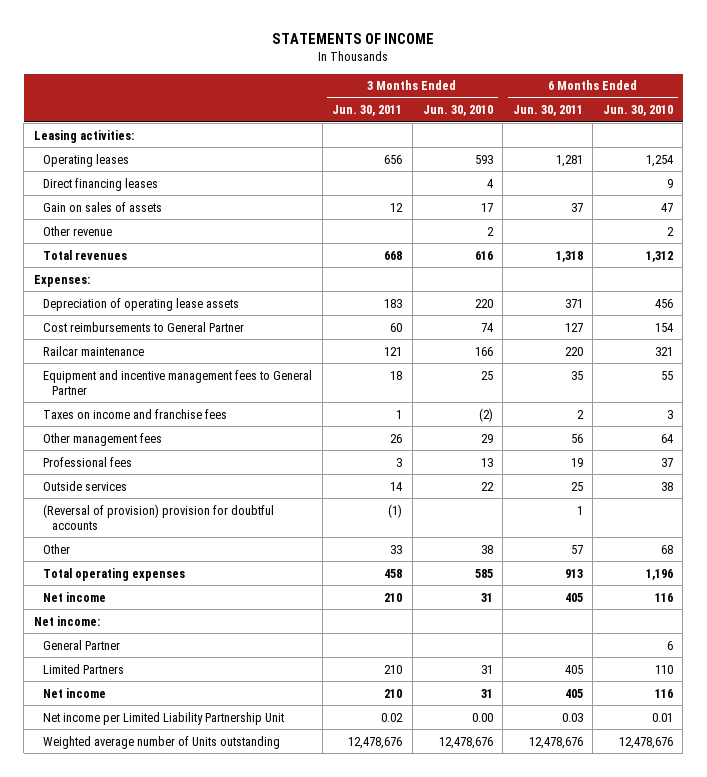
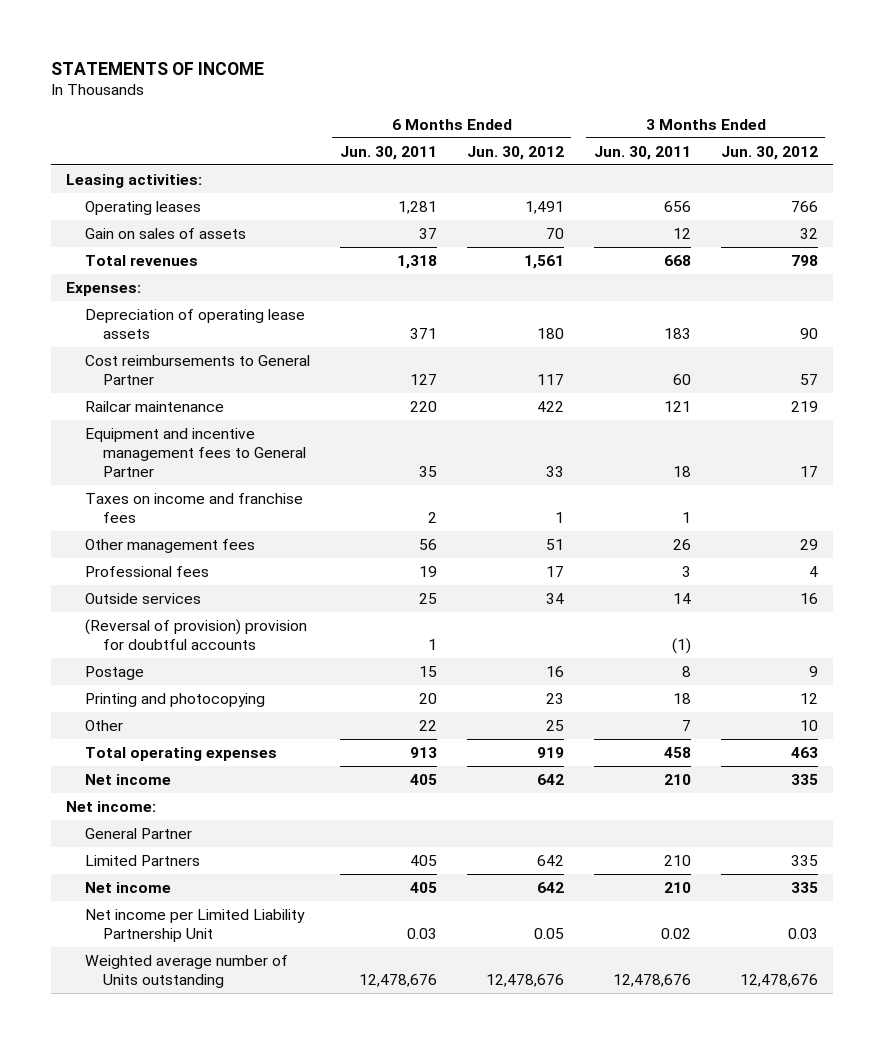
[422,105,493,117] Jun. 30, 2010 -> none
[602,105,673,117] Jun. 30, 2010 -> none
none -> [466,145,564,160] Jun. 30, 2012
none -> [720,145,818,160] Jun. 30, 2012
[43,177,159,191] Direct financing leases -> none
[43,225,113,236] Other revenue -> none
none -> [84,665,144,680] Postage
none -> [84,692,265,707] Printing and photocopying
[390,544,403,554] 33 -> [681,719,691,731] 7
[570,544,583,554] 57 -> [418,719,437,731] 22

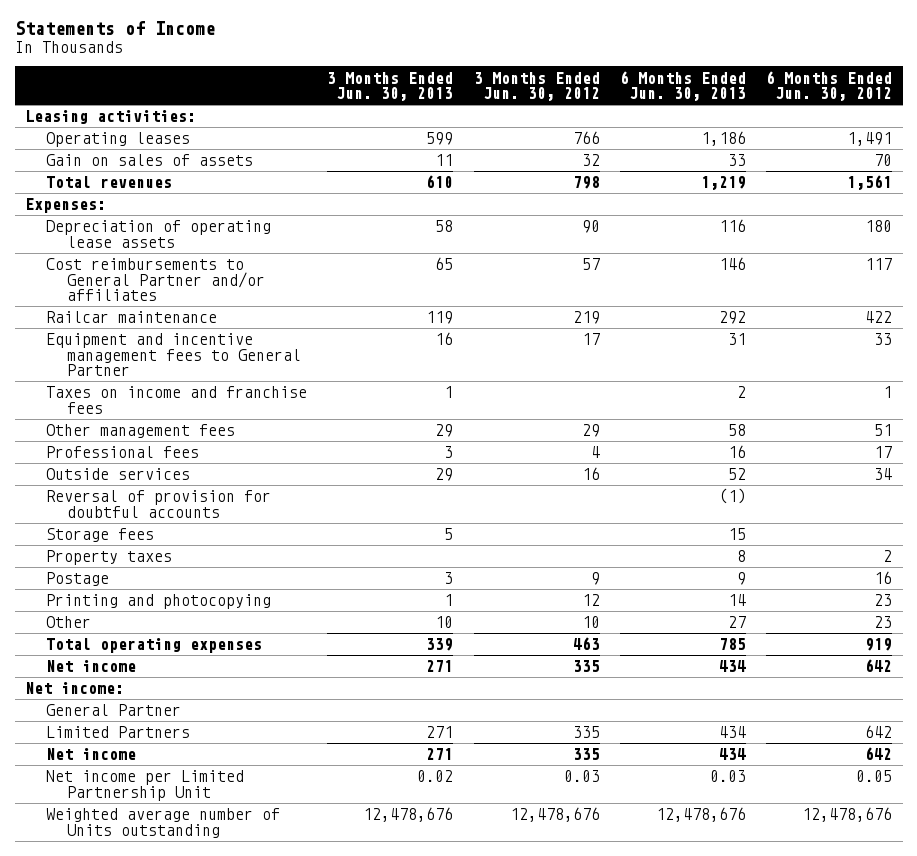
[51,61,265,75] STATEMENTS OF INCOME -> [14,21,215,36] Statements of Income
[339,145,437,160] Jun. 30, 2011 -> none
[593,145,691,160] Jun. 30, 2011 -> none
none -> [327,71,454,101] 3 Months Ended Jun. 30, 2013
none -> [619,70,746,101] 6 Months Ended Jun. 30, 2013
[84,354,310,386] Cost reimbursements to General Partner -> [45,258,265,301] Cost reimbursements to General Partner and/or affiliates
[84,618,307,651] (Reversal of provision) provision for doubtful accounts -> [45,490,271,518] Reversal of provision for doubtful accounts
none -> [45,528,154,543] Storage fees
none -> [45,550,172,566] Property taxes
[545,719,564,731] 25 -> [874,616,893,629] 23
[84,908,305,943] Net income per Limited Liability Partnership Unit -> [45,770,244,801] Net income per Limited Partnership Unit

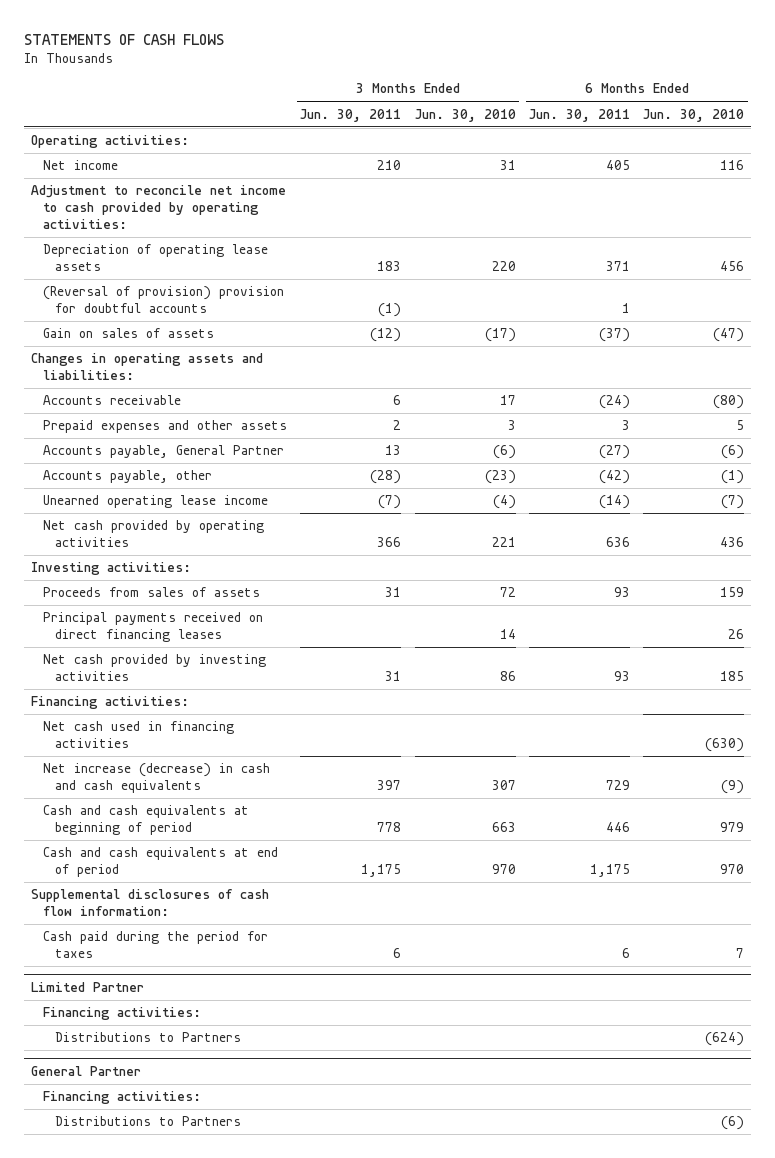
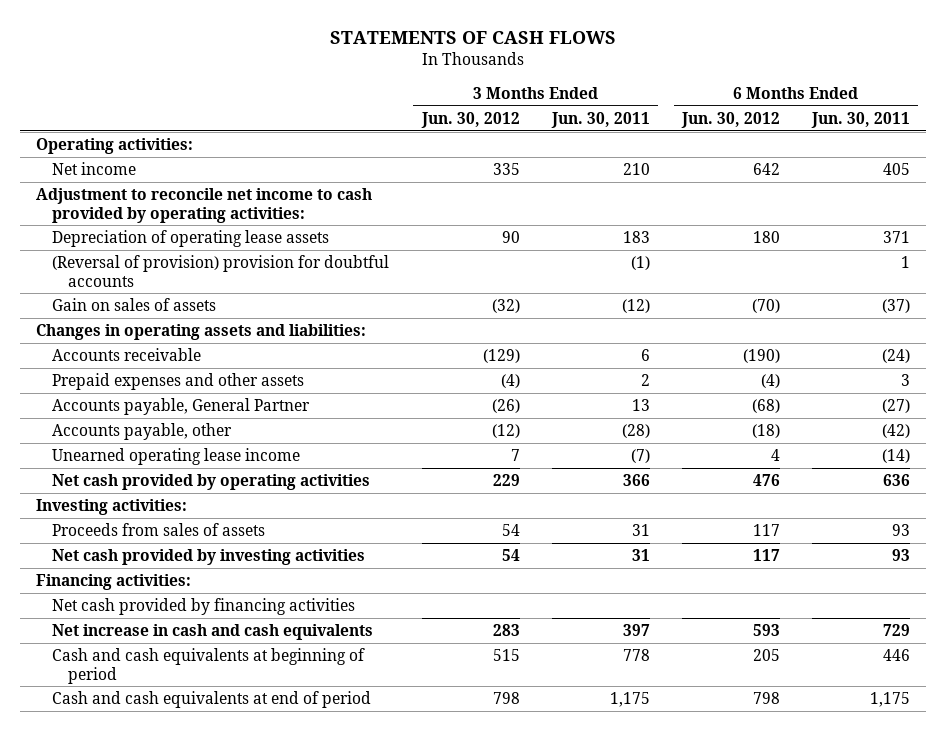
[414,108,516,122] Jun. 30, 2010 -> none
[643,108,745,122] Jun. 30, 2010 -> none
none -> [420,111,520,128] Jun. 30, 2012
none -> [681,111,781,128] Jun. 30, 2012
[42,612,263,643] Principal payments received on direct financing leases -> none
[42,721,234,749] Net cash used in financing activities -> [52,598,356,616] Net cash provided by financing activities
[42,763,270,794] Net increase (decrease) in cash and cash equivalents -> [52,624,374,641] Net increase in cash and cash equivalents
[30,889,269,917] Supplemental disclosures of cash flow information: -> none
[42,931,268,959] Cash paid during the period for taxes -> none
[30,981,144,992] Limited Partner -> none
[42,1007,201,1021] Financing activities: -> none
[54,1032,241,1043] Distributions to Partners -> none
[30,1065,141,1076] General Partner -> none
[42,1091,201,1105] Financing activities: -> none
[54,1116,241,1127] Distributions to Partners -> none

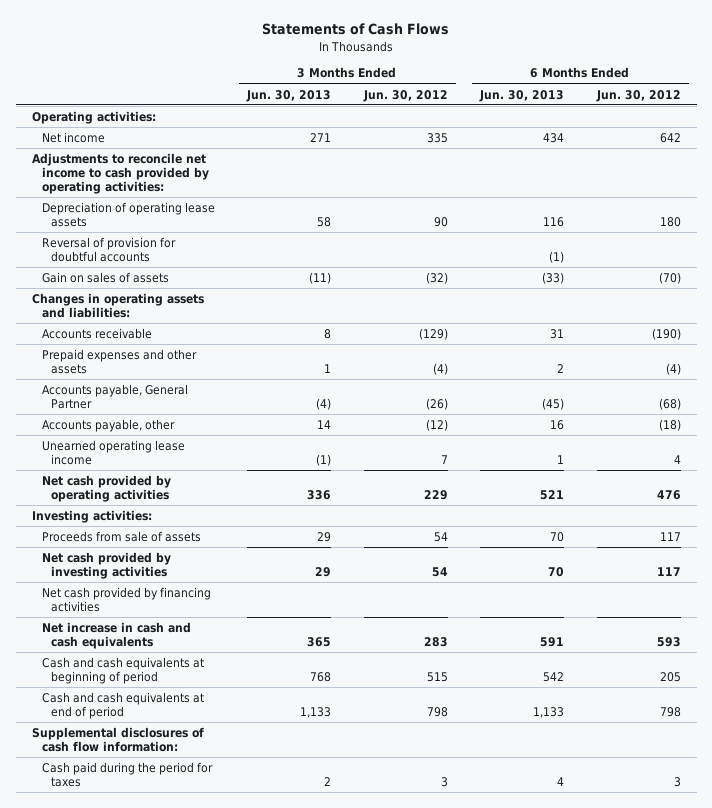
[330,31,617,45] STATEMENTS OF CASH FLOWS -> [262,23,450,36] Statements of Cash Flows
[550,111,650,128] Jun. 30, 2011 -> none
[811,111,911,128] Jun. 30, 2011 -> none
none -> [246,89,332,102] Jun. 30, 2013
none -> [479,89,565,102] Jun. 30, 2013
[36,188,373,223] Adjustment to reconcile net income to cash provided by operating activities: -> [31,152,209,195] Adjustments to reconcile net income to cash provided by operating activities:
[52,255,390,287] (Reversal of provision) provision for doubtful accounts -> [41,236,176,263] Reversal of provision for doubtful accounts
[52,523,266,537] Proceeds from sales of assets -> [41,530,201,542] Proceeds from sale of assets
[36,574,192,591] Financing activities: -> none
none -> [31,726,204,753] Supplemental disclosures of cash flow information:
none -> [41,761,213,788] Cash paid during the period for taxes

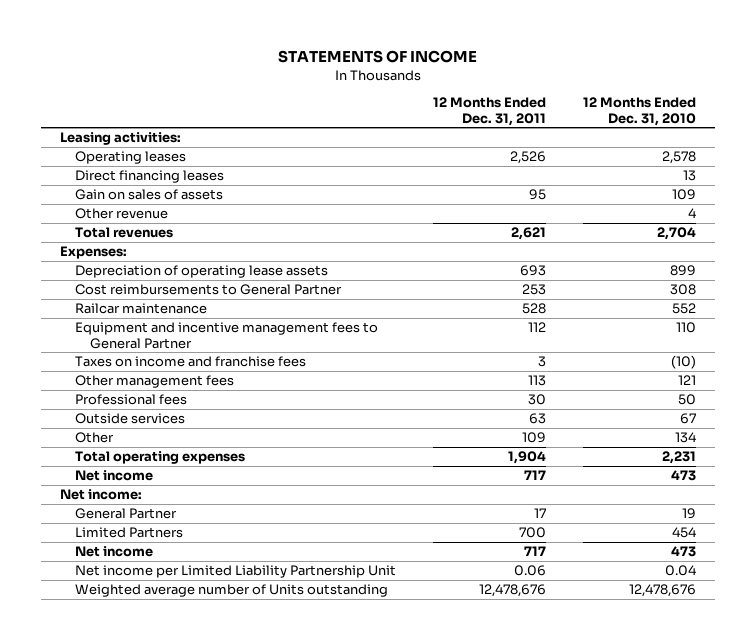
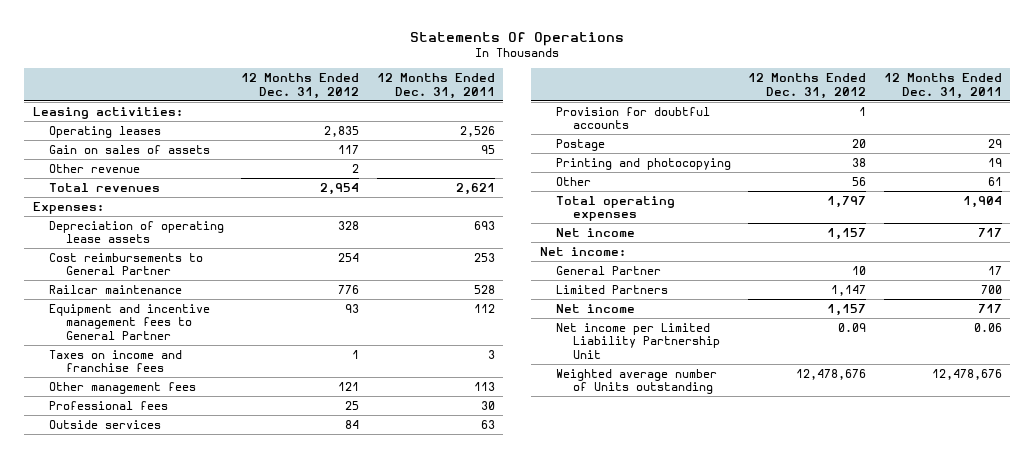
[278,49,478,63] STATEMENTS OF INCOME -> [410,31,625,46] Statements Of Operations
[583,97,697,126] 12 Months Ended Dec. 31, 2010 -> none
none -> [241,73,360,99] 12 Months Ended Dec. 31, 2012
[75,170,225,184] Direct financing leases -> none
none -> [556,106,711,130] Provision for doubtful accounts
none -> [556,138,606,151] Postage
none -> [556,157,732,170] Printing and photocopying
[522,432,547,444] 109 -> [987,176,1002,186] 61

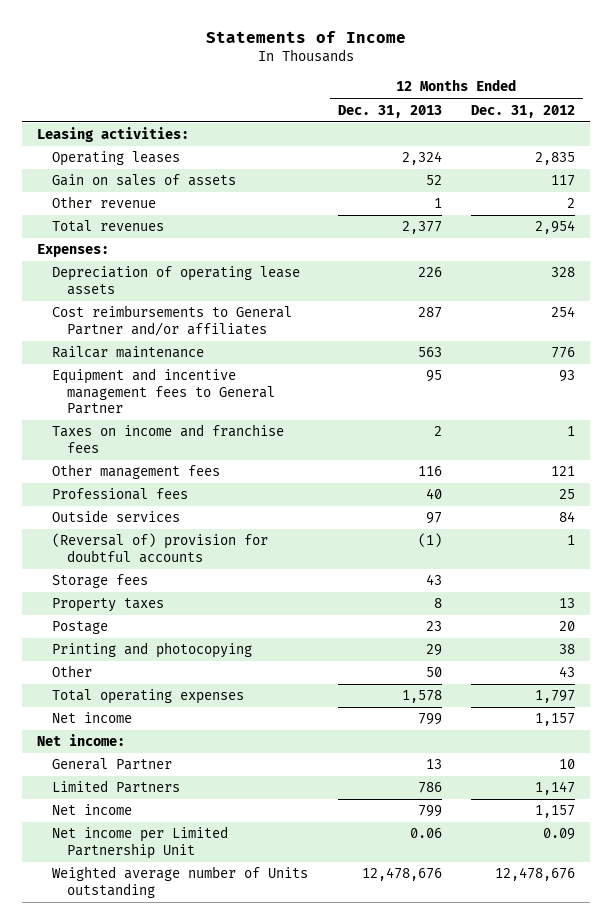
[410,31,625,46] Statements Of Operations -> [206,31,407,44] Statements of Income
[376,73,495,99] 12 Months Ended Dec. 31, 2011 -> none
none -> [337,104,442,118] Dec. 31, 2013
[49,252,204,276] Cost reimbursements to General Partner -> [51,305,292,336] Cost reimbursements to General Partner and/or affiliates
[556,106,711,130] Provision for doubtful accounts -> [51,533,268,563] (Reversal of) provision for doubtful accounts
none -> [51,574,148,589] Storage fees
none -> [51,598,164,613] Property taxes
[852,176,867,186] 56 -> [559,666,576,678] 43
[556,322,720,359] Net income per Limited Liability Partnership Unit -> [51,826,228,859] Net income per Limited Partnership Unit

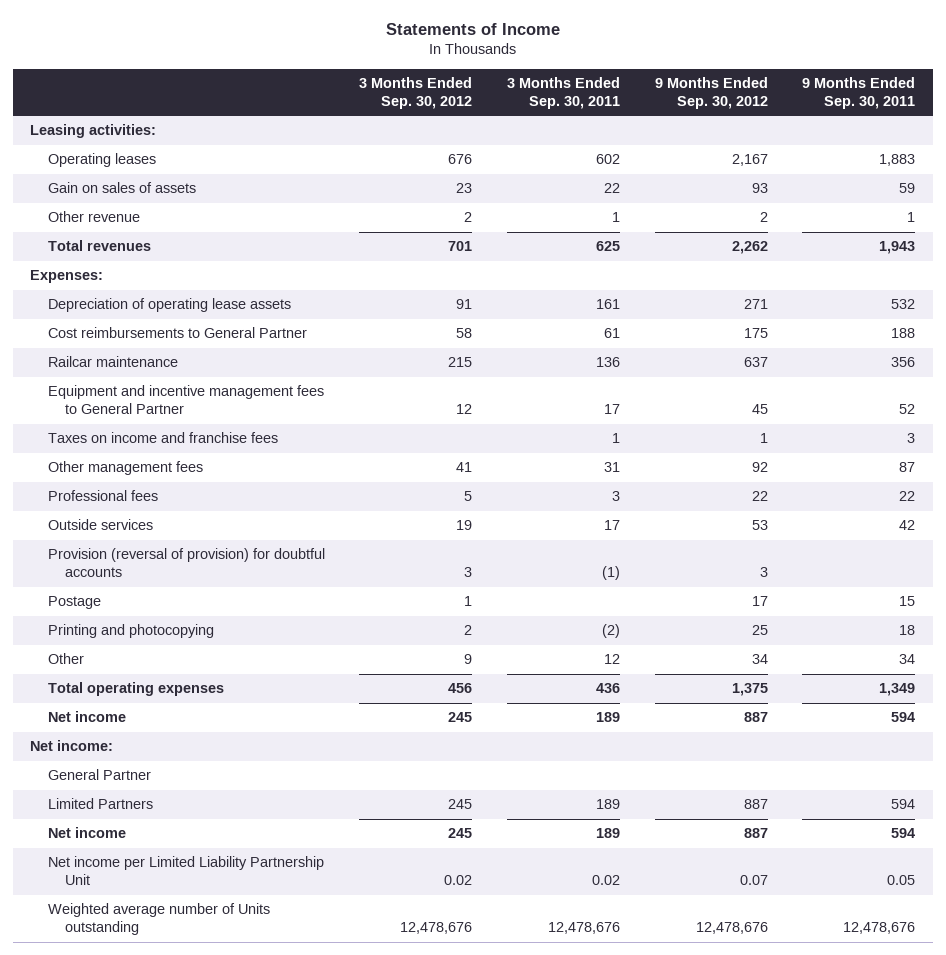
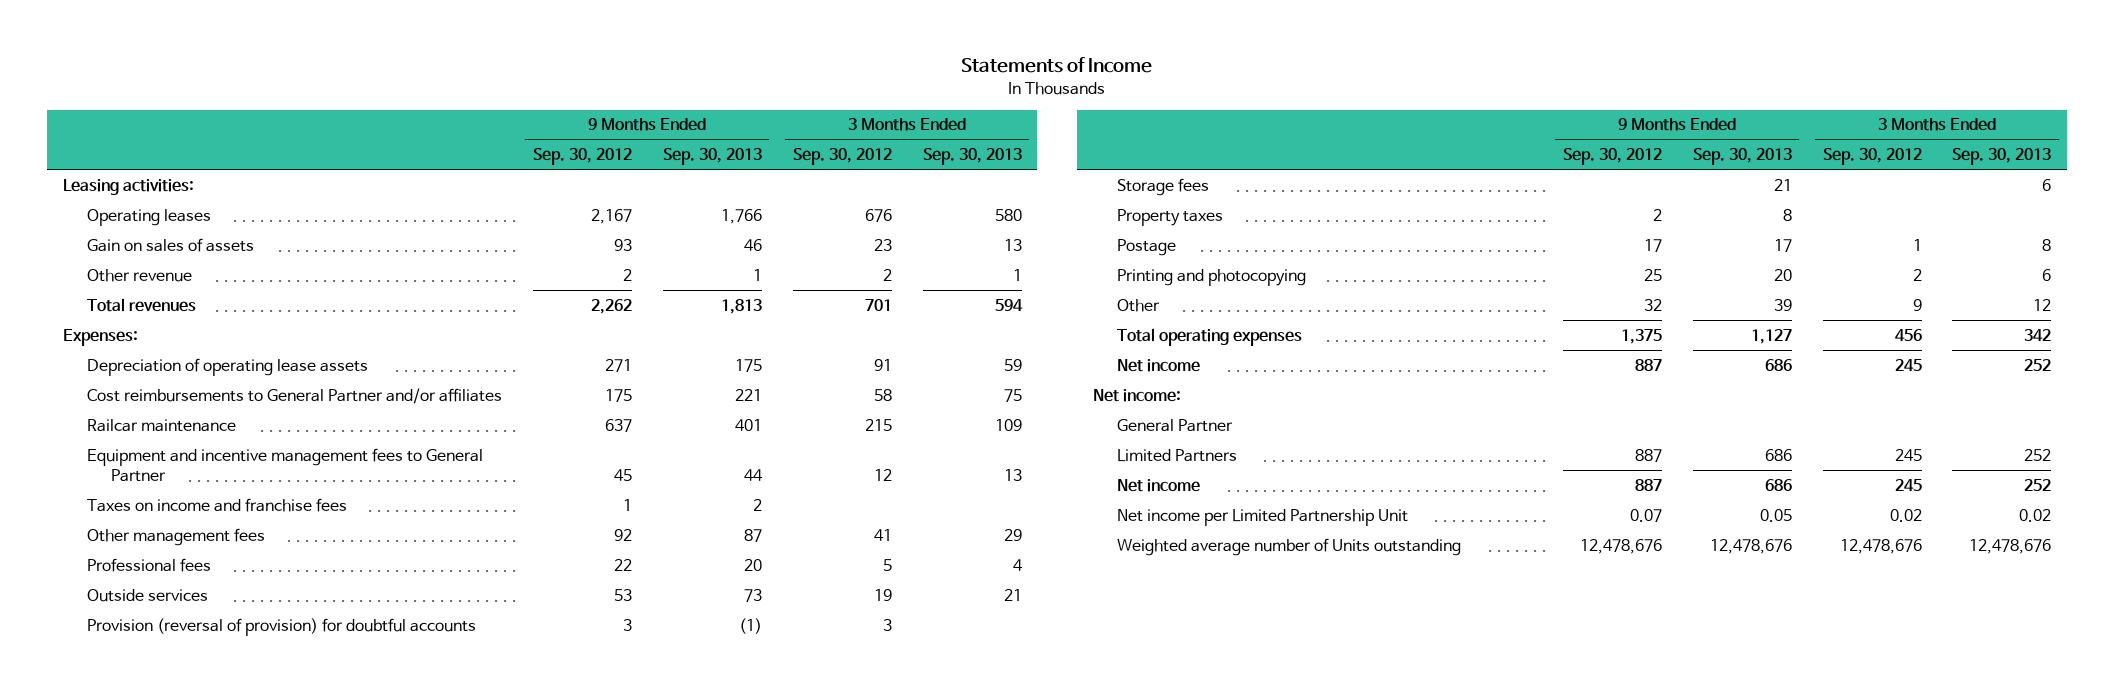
[506,76,620,109] 3 Months Ended Sep. 30, 2011 -> none
[802,76,916,109] 9 Months Ended Sep. 30, 2011 -> none
none -> [662,148,762,166] Sep. 30, 2013
none -> [922,148,1022,166] Sep. 30, 2013
[47,327,307,339] Cost reimbursements to General Partner -> [86,387,502,404] Cost reimbursements to General Partner and/or affiliates
none -> [1116,177,1209,196] Storage fees
none -> [1116,208,1223,226] Property taxes
[751,654,768,665] 34 -> [1643,298,1662,311] 32
[47,856,324,886] Net income per Limited Liability Partnership Unit -> [1116,508,1408,526] Net income per Limited Partnership Unit

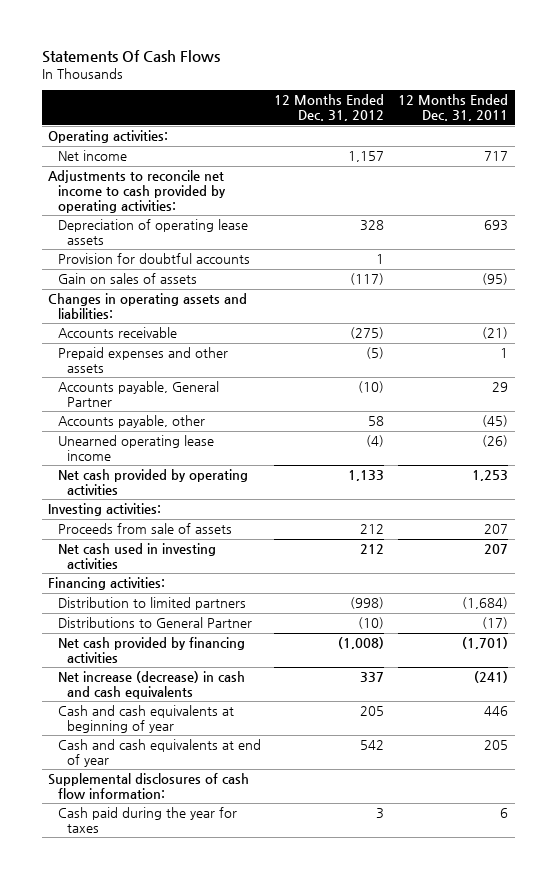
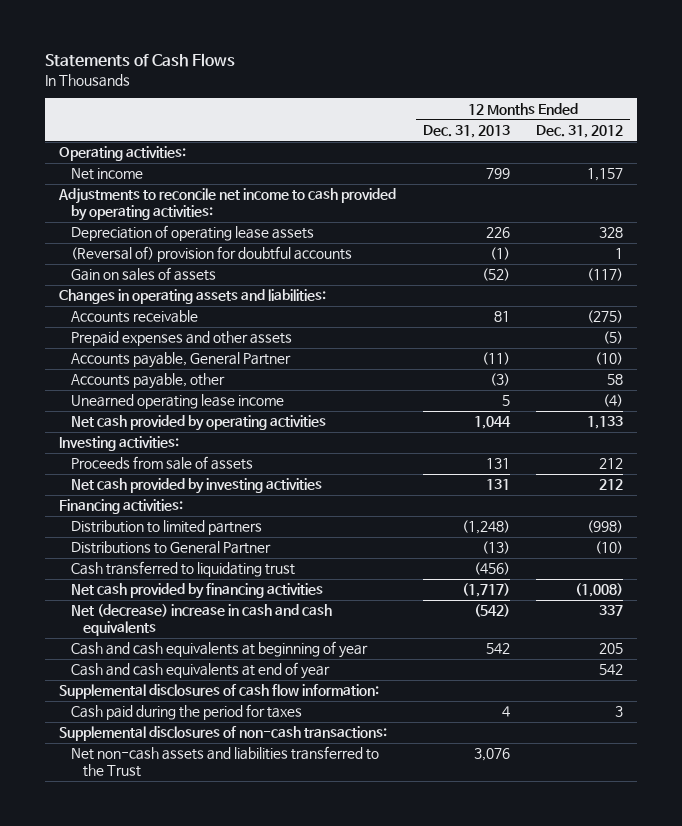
[41,49,220,63] Statements Of Cash Flows -> [45,53,236,68] Statements of Cash Flows
[397,94,508,122] 12 Months Ended Dec. 31, 2011 -> none
none -> [422,124,510,138] Dec. 31, 2013
[57,253,250,265] Provision for doubtful accounts -> [70,246,352,263] (Reversal of) provision for doubtful accounts
[57,543,216,569] Net cash used in investing activities -> [70,478,322,495] Net cash provided by investing activities
none -> [70,561,295,578] Cash transferred to liquidating trust
[57,671,245,699] Net increase (decrease) in cash and cash equivalents -> [70,604,332,637] Net (decrease) increase in cash and cash equivalents
[57,807,237,833] Cash paid during the year for taxes -> [70,704,302,721] Cash paid during the period for taxes
none -> [58,726,387,742] Supplemental disclosures of non-cash transactions:
none -> [70,746,379,778] Net non-cash assets and liabilities transferred to the Trust

